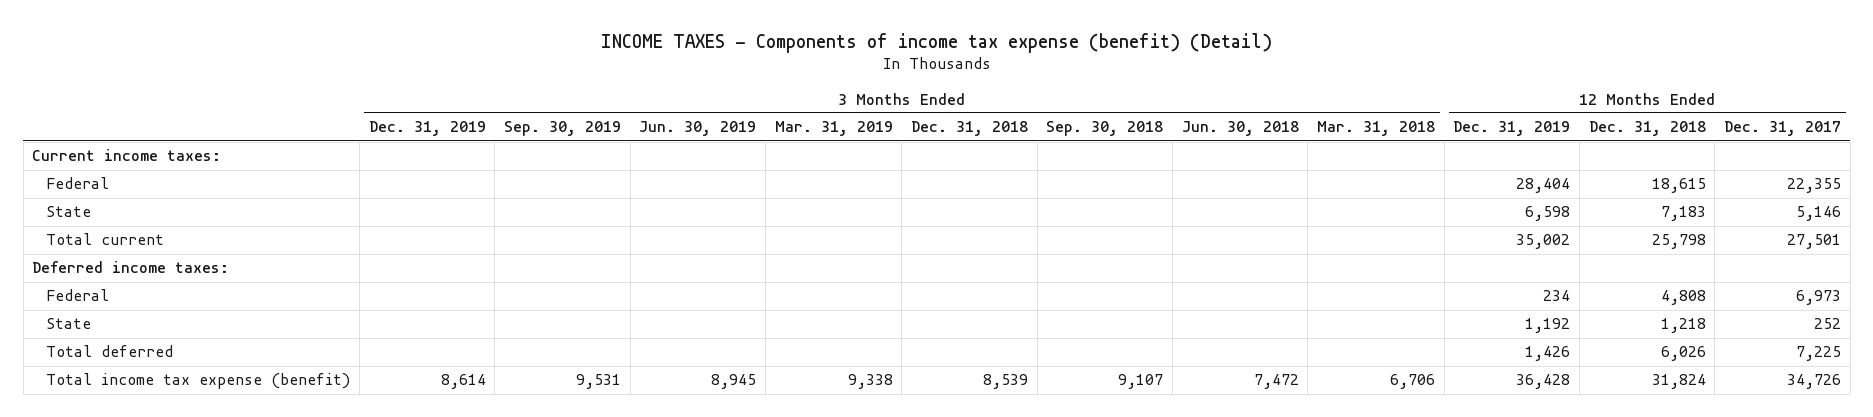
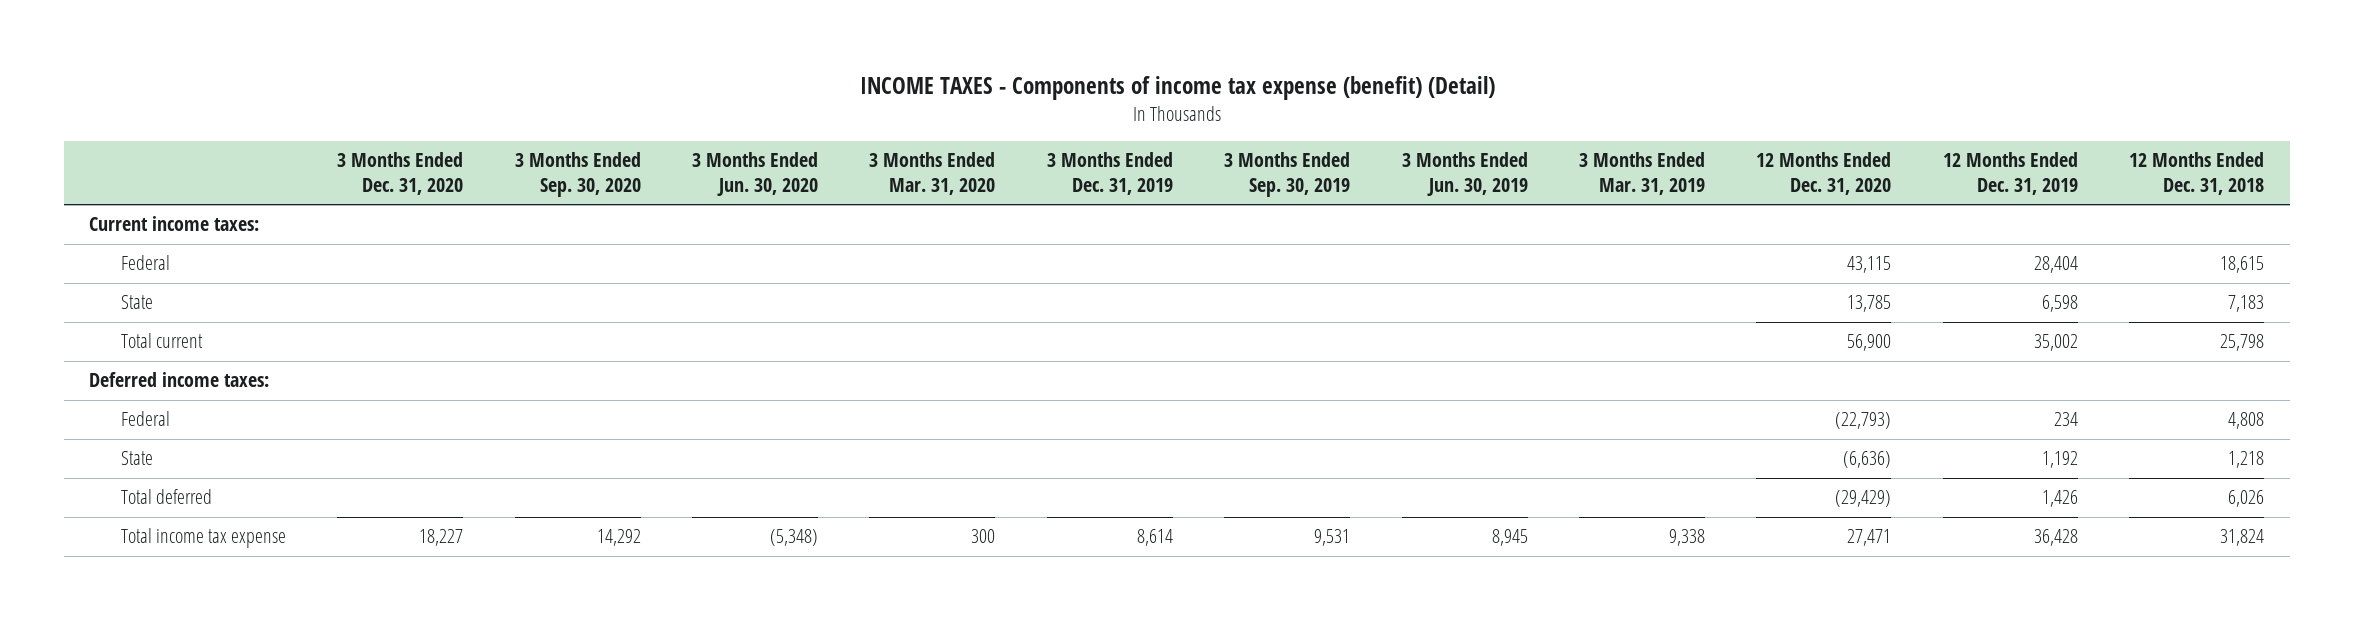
[911,121,1029,137] Dec. 31, 2018 -> none
[1046,121,1164,137] Sep. 30, 2018 -> none
[1181,121,1299,137] Jun. 30, 2018 -> none
[1317,121,1436,137] Mar. 31, 2018 -> none
[1724,121,1842,137] Dec. 31, 2017 -> none
none -> [337,152,464,195] 3 Months Ended Dec. 31, 2020
none -> [514,152,641,197] 3 Months Ended Sep. 30, 2020
none -> [692,152,819,196] 3 Months Ended Jun. 30, 2020
none -> [869,152,996,195] 3 Months Ended Mar. 31, 2020
none -> [1756,152,1892,195] 12 Months Ended Dec. 31, 2020
[46,373,351,390] Total income tax expense (benefit) -> [120,528,286,549] Total income tax expense

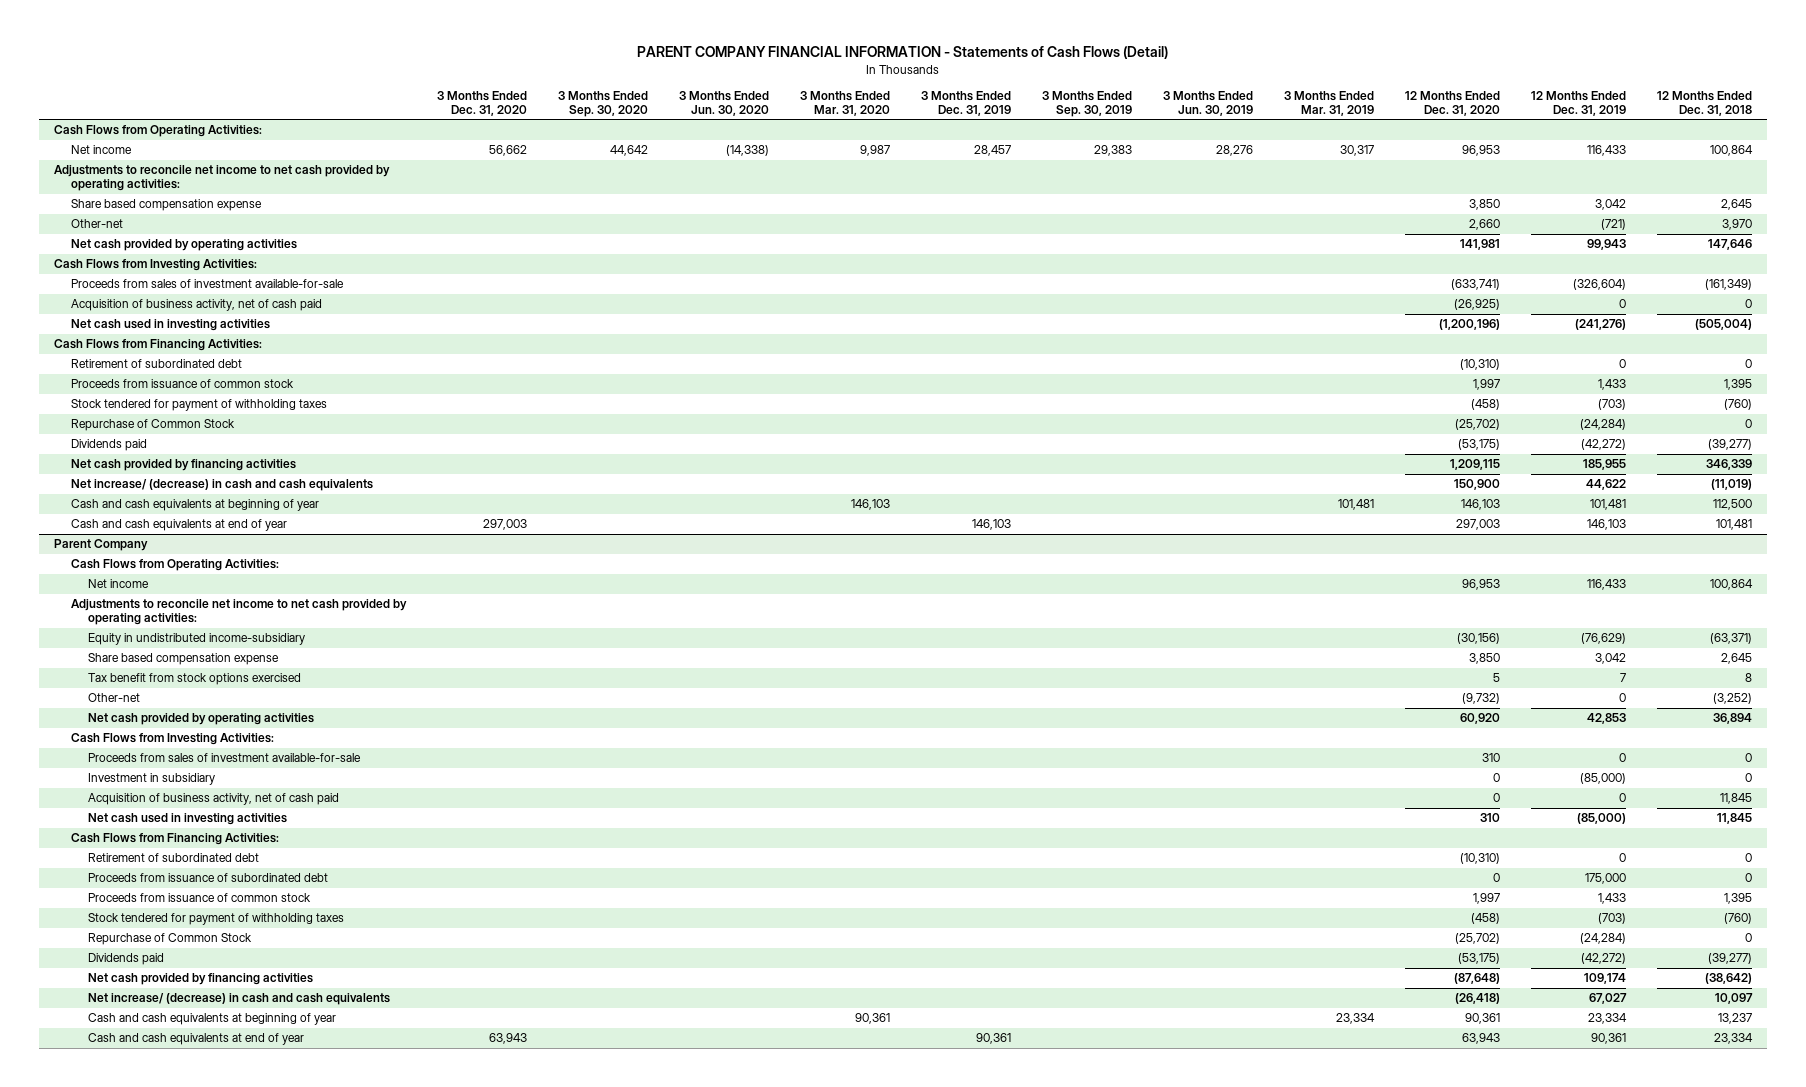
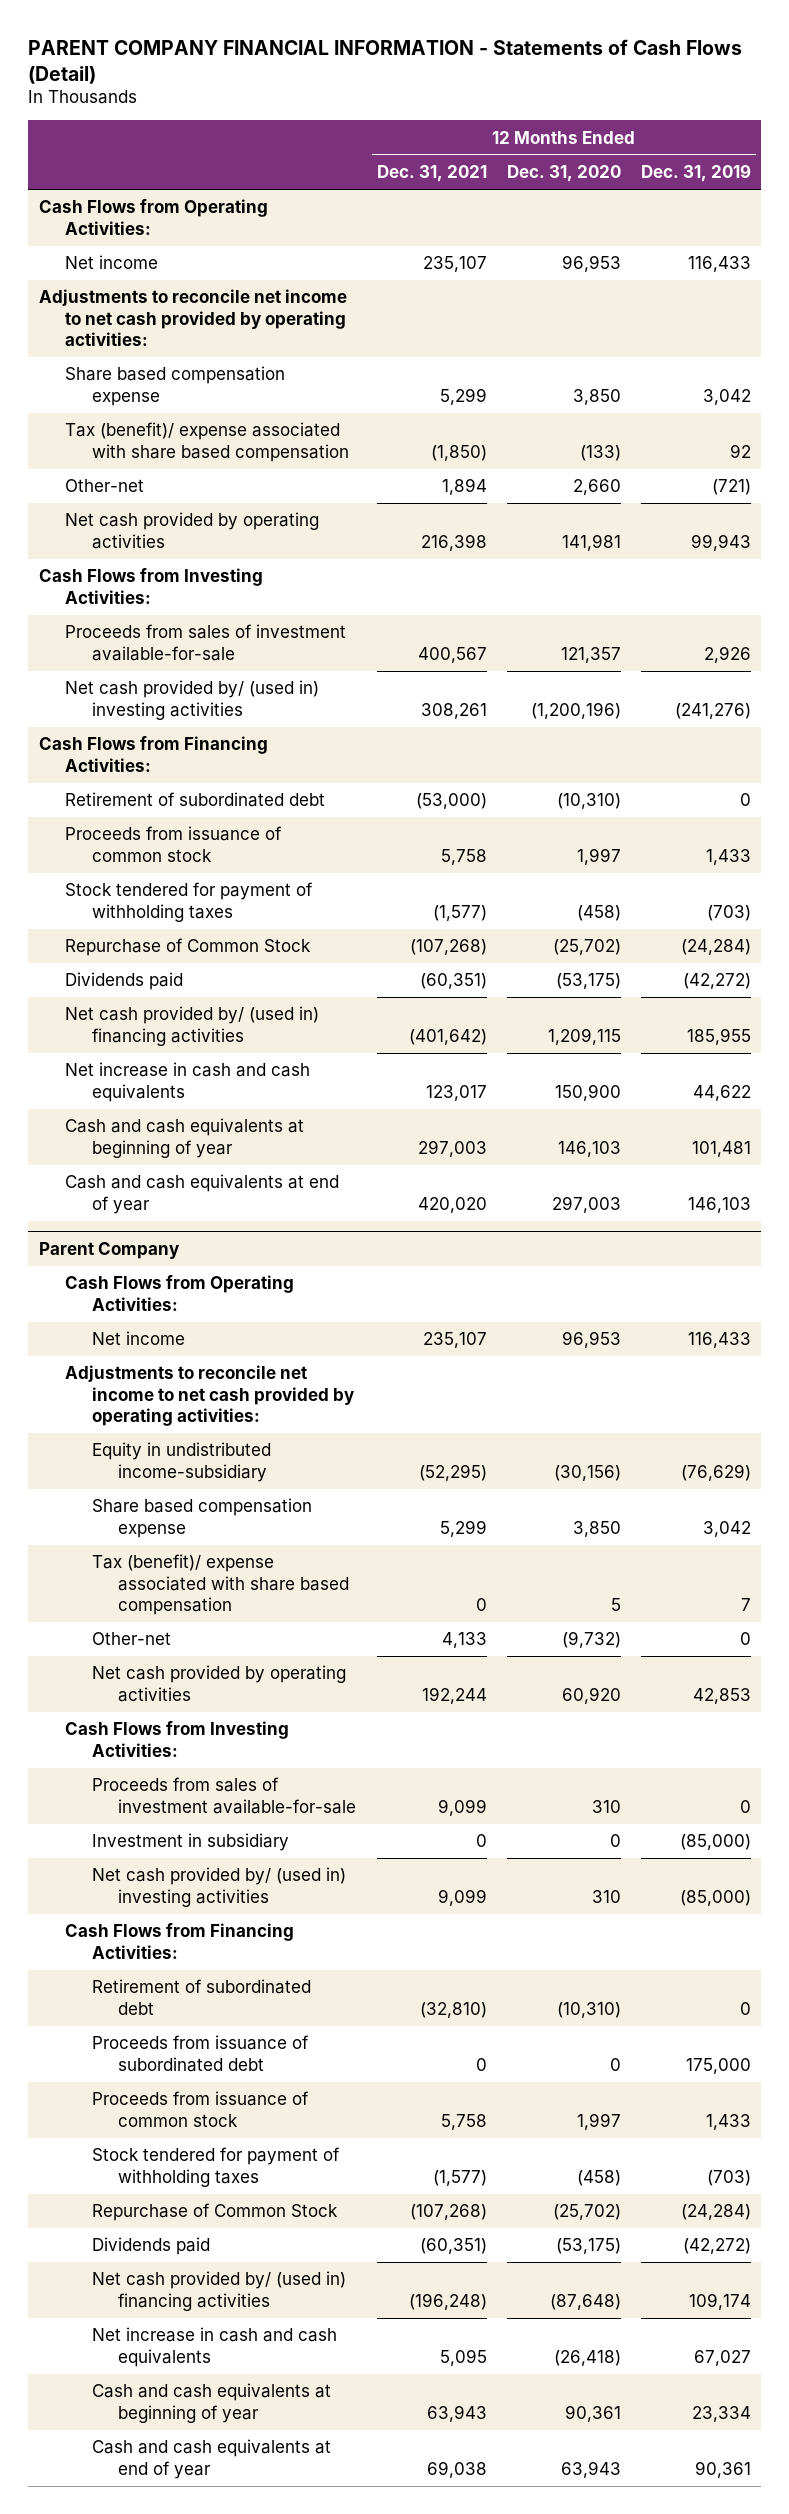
[437,90,528,116] 3 Months Ended Dec. 31, 2020 -> none
[558,90,649,117] 3 Months Ended Sep. 30, 2020 -> none
[679,90,770,116] 3 Months Ended Jun. 30, 2020 -> none
[800,90,891,116] 3 Months Ended Mar. 31, 2020 -> none
[921,90,1012,116] 3 Months Ended Dec. 31, 2019 -> none
[1042,90,1133,117] 3 Months Ended Sep. 30, 2019 -> none
[1162,90,1253,116] 3 Months Ended Jun. 30, 2019 -> none
[1283,90,1374,116] 3 Months Ended Mar. 31, 2019 -> none
[1656,90,1752,116] 12 Months Ended Dec. 31, 2018 -> none
none -> [376,165,487,183] Dec. 31, 2021
none -> [65,422,349,462] Tax (benefit)/ expense associated with share based compensation
[71,299,323,312] Acquisition of business activity, net of cash paid -> none
[1450,279,1500,291] (633,741) -> [560,646,621,663] 121,357
[1572,279,1626,291] (326,604) -> [703,645,751,663] 2,926
[71,319,271,332] Net cash used in investing activities -> [65,680,320,720] Net cash provided by/ (used in) investing activities
[71,459,297,472] Net cash provided by financing activities -> [65,1006,320,1046] Net cash provided by/ (used in) financing activities
[71,479,374,492] Net increase/ (decrease) in cash and cash equivalents -> [65,1062,311,1102] Net increase in cash and cash equivalents
[88,673,302,686] Tax benefit from stock options exercised -> none
none -> [91,1554,350,1615] Tax (benefit)/ expense associated with share based compensation
[88,793,340,806] Acquisition of business activity, net of cash paid -> none
[88,813,288,826] Net cash used in investing activities -> [91,1867,346,1907] Net cash provided by/ (used in) investing activities
[88,973,314,986] Net cash provided by financing activities -> [91,2271,346,2311] Net cash provided by/ (used in) financing activities
[88,993,391,1006] Net increase/ (decrease) in cash and cash equivalents -> [91,2327,337,2367] Net increase in cash and cash equivalents

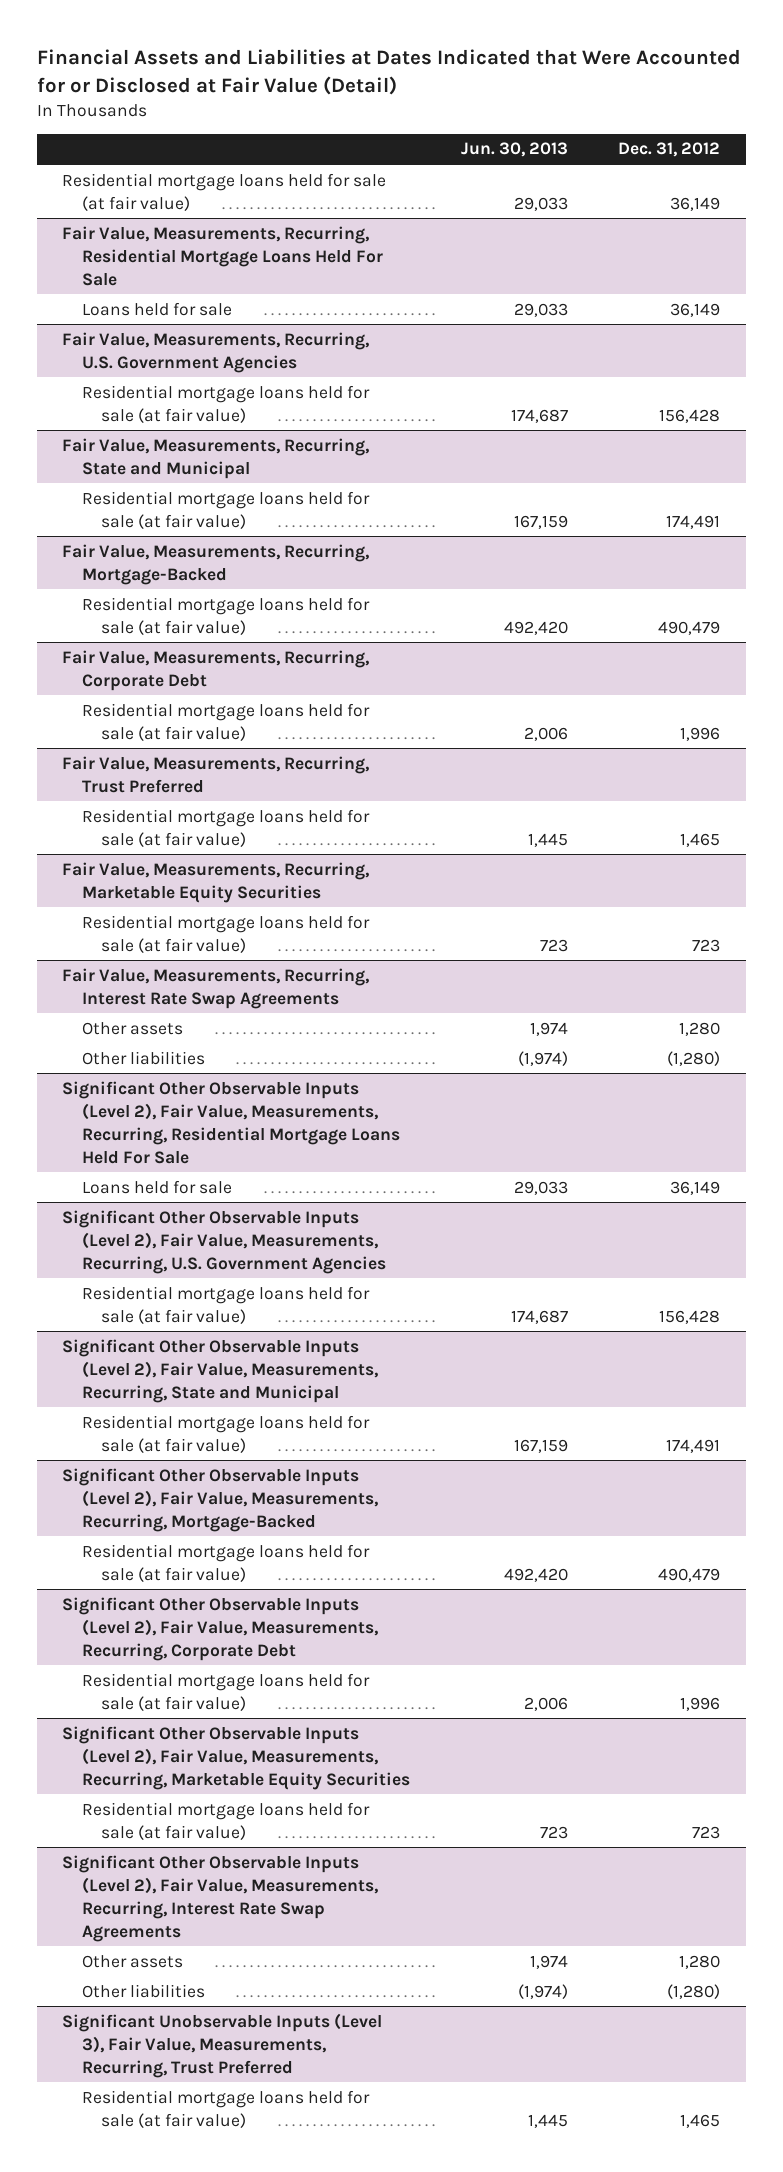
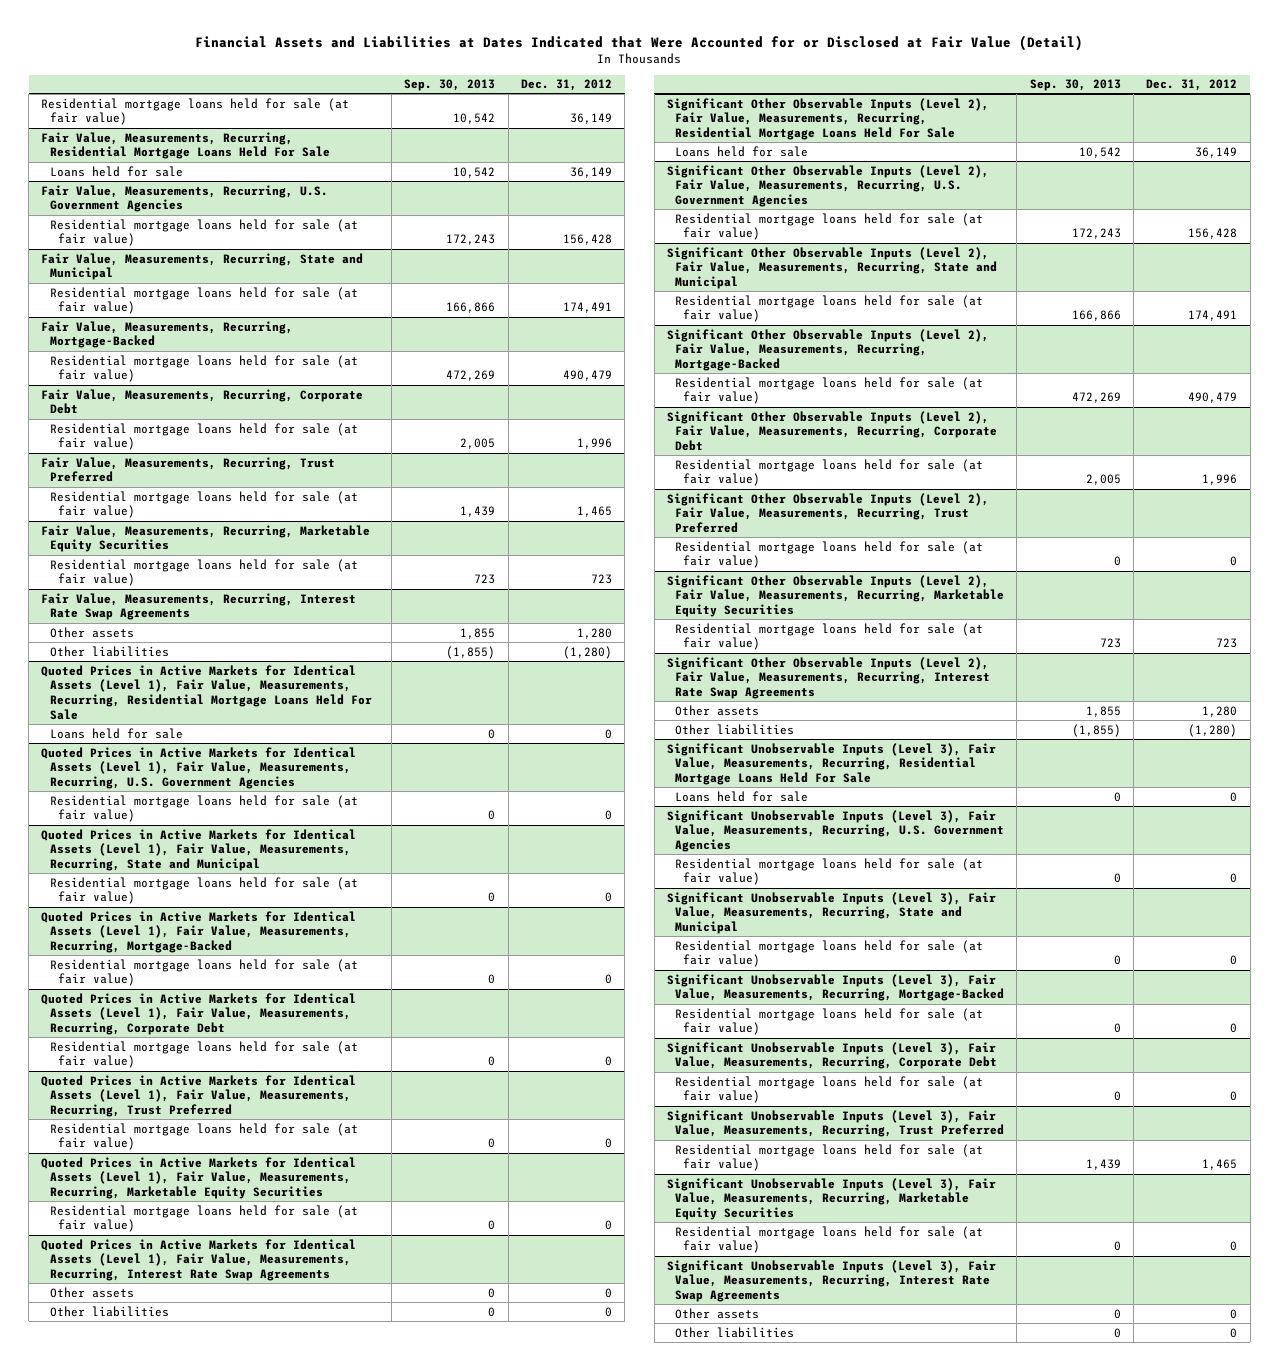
[460,142,568,158] Jun. 30, 2013 -> none
none -> [404,79,496,92] Sep. 30, 2013
none -> [41,664,372,720] Quoted Prices in Active Markets for Identical Assets (Level 1), Fair Value, Measurements, Recurring, Residential Mortgage Loans Held For Sale
none -> [49,727,183,739] Loans held for sale
none -> [41,746,357,790] Quoted Prices in Active Markets for Identical Assets (Level 1), Fair Value, Measurements, Recurring, U.S. Government Agencies
none -> [49,794,358,823] Residential mortgage loans held for sale (at fair value)
none -> [41,828,357,872] Quoted Prices in Active Markets for Identical Assets (Level 1), Fair Value, Measurements, Recurring, State and Municipal
none -> [49,876,358,905] Residential mortgage loans held for sale (at fair value)
none -> [41,910,357,954] Quoted Prices in Active Markets for Identical Assets (Level 1), Fair Value, Measurements, Recurring, Mortgage-Backed
none -> [49,958,358,987] Residential mortgage loans held for sale (at fair value)
none -> [41,992,357,1036] Quoted Prices in Active Markets for Identical Assets (Level 1), Fair Value, Measurements, Recurring, Corporate Debt
none -> [49,1040,358,1069] Residential mortgage loans held for sale (at fair value)
none -> [41,1074,357,1118] Quoted Prices in Active Markets for Identical Assets (Level 1), Fair Value, Measurements, Recurring, Trust Preferred
none -> [49,1122,358,1151] Residential mortgage loans held for sale (at fair value)
none -> [41,1156,357,1200] Quoted Prices in Active Markets for Identical Assets (Level 1), Fair Value, Measurements, Recurring, Marketable Equity Securities
none -> [49,1204,358,1233] Residential mortgage loans held for sale (at fair value)
none -> [41,1238,357,1282] Quoted Prices in Active Markets for Identical Assets (Level 1), Fair Value, Measurements, Recurring, Interest Rate Swap Agreements
none -> [49,1286,134,1298] Other assets
none -> [49,1305,169,1317] Other liabilities
none -> [666,492,989,534] Significant Other Observable Inputs (Level 2), Fair Value, Measurements, Recurring, Trust Preferred
none -> [675,540,984,569] Residential mortgage loans held for sale (at fair value)
none -> [666,742,996,786] Significant Unobservable Inputs (Level 3), Fair Value, Measurements, Recurring, Residential Mortgage Loans Held For Sale
none -> [675,790,809,802] Loans held for sale
none -> [666,809,1005,853] Significant Unobservable Inputs (Level 3), Fair Value, Measurements, Recurring, U.S. Government Agencies
none -> [675,857,984,886] Residential mortgage loans held for sale (at fair value)
none -> [666,891,996,935] Significant Unobservable Inputs (Level 3), Fair Value, Measurements, Recurring, State and Municipal
none -> [675,939,984,968] Residential mortgage loans held for sale (at fair value)
none -> [666,973,1005,1002] Significant Unobservable Inputs (Level 3), Fair Value, Measurements, Recurring, Mortgage-Backed
none -> [675,1007,984,1036] Residential mortgage loans held for sale (at fair value)
none -> [666,1041,998,1070] Significant Unobservable Inputs (Level 3), Fair Value, Measurements, Recurring, Corporate Debt
none -> [675,1075,984,1104] Residential mortgage loans held for sale (at fair value)
none -> [666,1177,996,1221] Significant Unobservable Inputs (Level 3), Fair Value, Measurements, Recurring, Marketable Equity Securities
none -> [675,1225,984,1254] Residential mortgage loans held for sale (at fair value)
none -> [666,1259,996,1303] Significant Unobservable Inputs (Level 3), Fair Value, Measurements, Recurring, Interest Rate Swap Agreements
none -> [675,1307,760,1319] Other assets
none -> [675,1326,795,1338] Other liabilities

